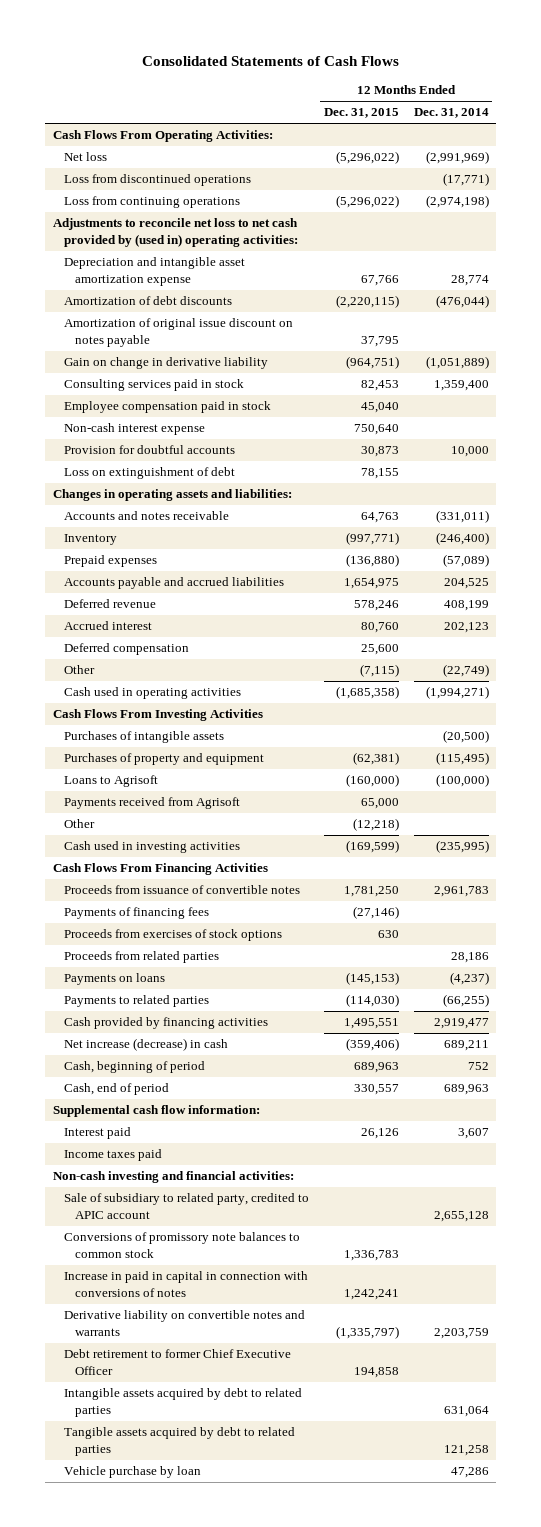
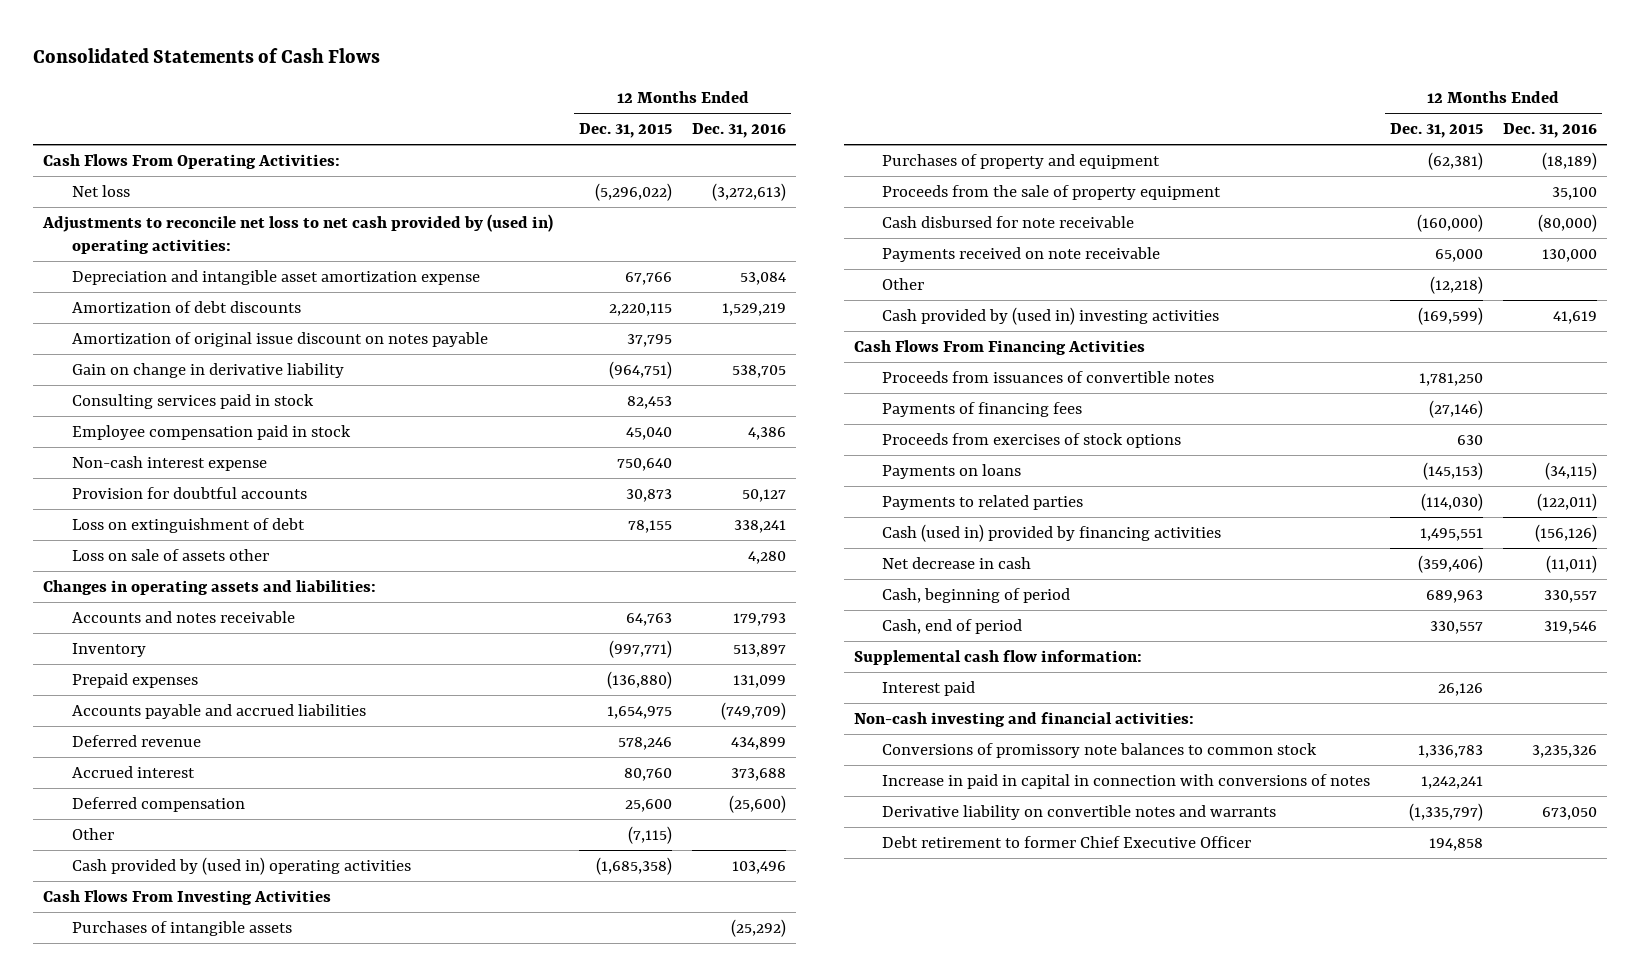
[413,108,489,119] Dec. 31, 2014 -> none
none -> [692,123,787,139] Dec. 31, 2016
[63,174,251,187] Loss from discontinued operations -> none
[63,196,240,209] Loss from continuing operations -> none
[335,295,399,309] (2,220,115) -> [609,302,673,316] 2,220,115
none -> [71,548,269,561] Loss on sale of assets other
[63,687,241,700] Cash used in operating activities -> [71,856,411,875] Cash provided by (used in) operating activities
[63,775,158,788] Loans to Agrisoft -> none
[63,797,240,810] Payments received from Agrisoft -> none
none -> [882,184,1222,200] Proceeds from the sale of property equipment
none -> [882,215,1135,228] Cash disbursed for note receivable
none -> [882,246,1161,262] Payments received on note receivable
[63,841,240,854] Cash used in investing activities -> [882,306,1220,325] Cash provided by (used in) investing activities
[63,885,300,895] Proceeds from issuance of convertible notes -> [882,370,1215,383] Proceeds from issuances of convertible notes
[63,951,219,964] Proceeds from related parties -> none
[63,1017,268,1030] Cash provided by financing activities -> [882,523,1222,542] Cash (used in) provided by financing activities
[63,1038,228,1052] Net increase (decrease) in cash -> [882,556,1032,569] Net decrease in cash
[63,1149,162,1162] Income taxes paid -> none
[63,1193,309,1220] Sale of subsidiary to related party, credited to APIC account -> none
[63,1388,302,1418] Intangible assets acquired by debt to related parties -> none
[63,1427,295,1457] Tangible assets acquired by debt to related parties -> none
[63,1466,201,1479] Vehicle purchase by loan -> none

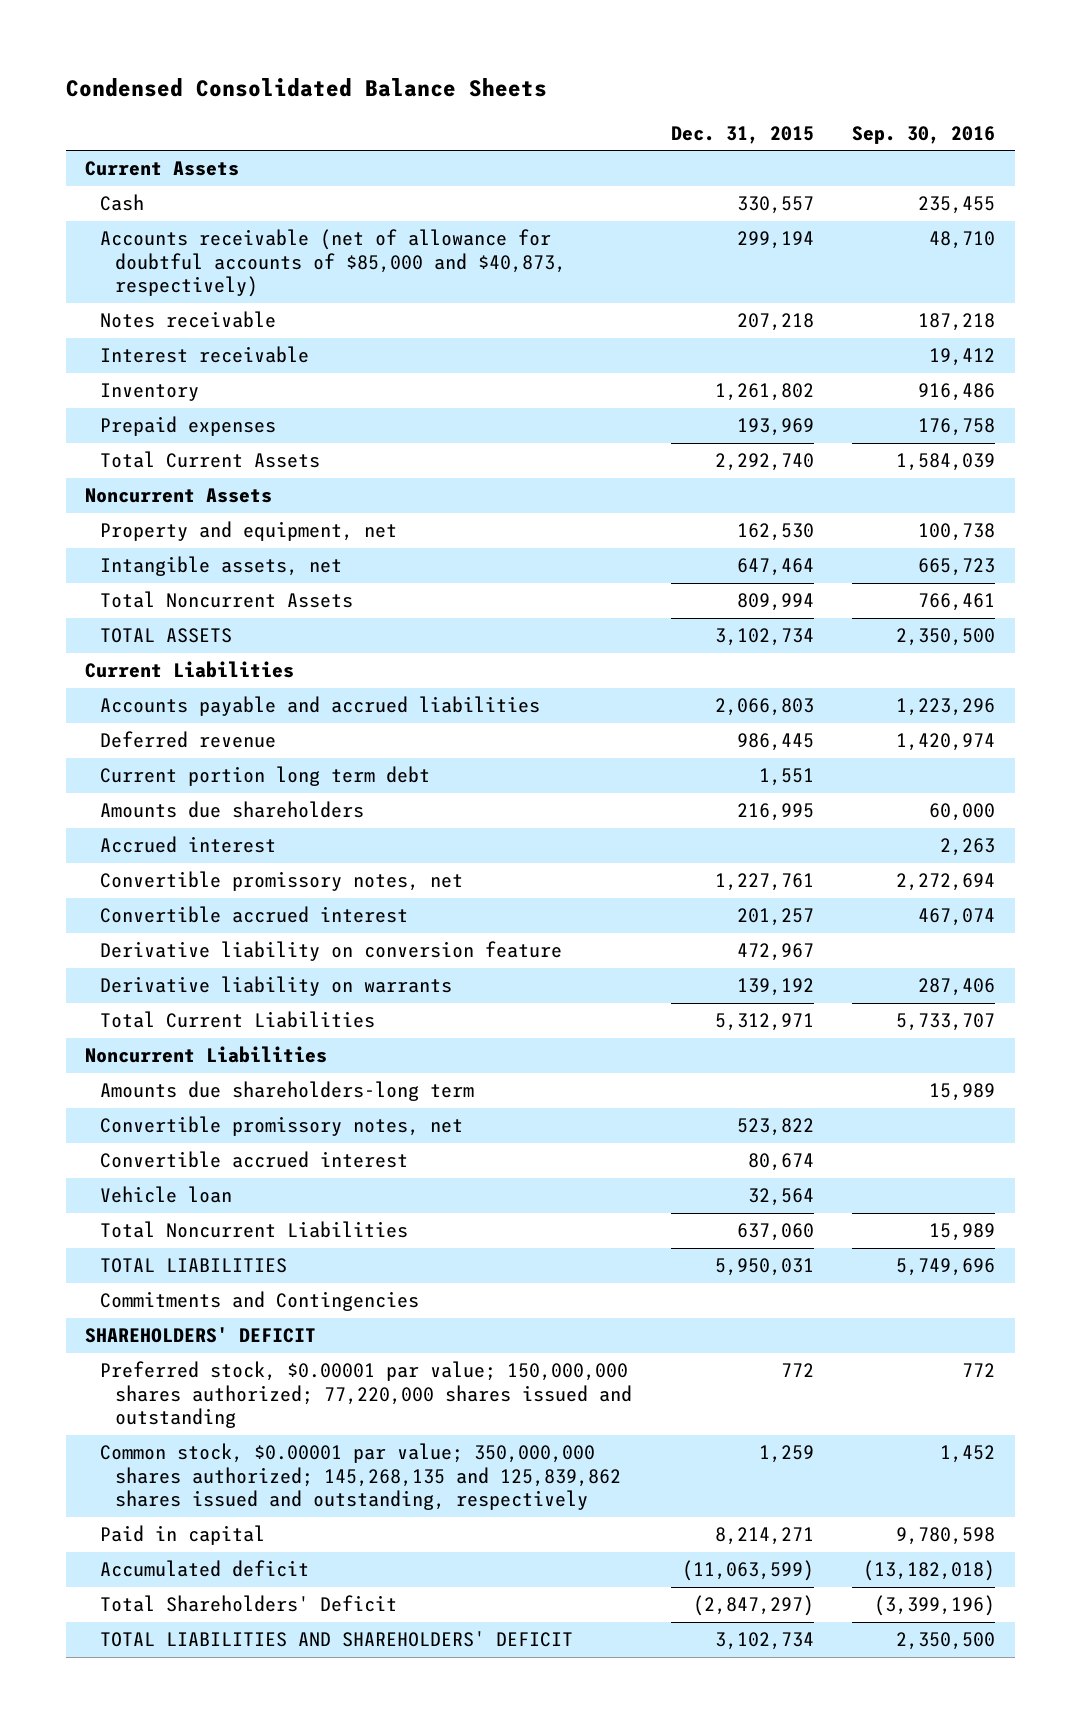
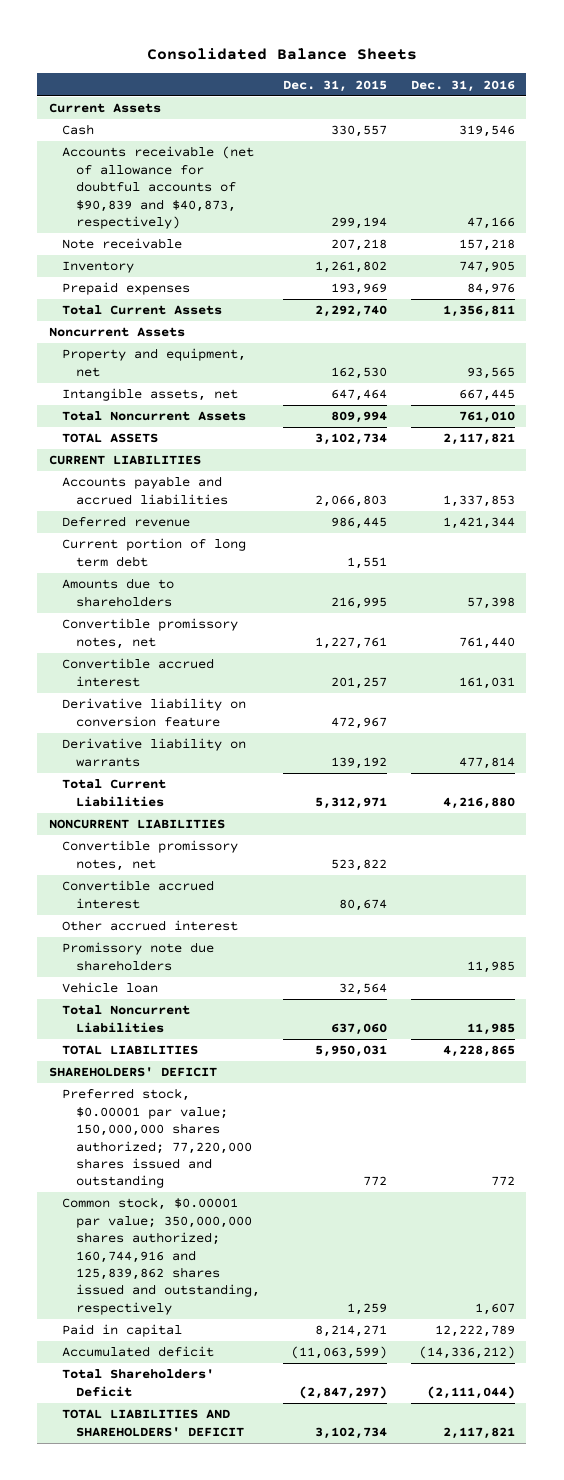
[65,78,547,98] Condensed Consolidated Balance Sheets -> [146,48,417,61] Consolidated Balance Sheets
[852,125,996,144] Sep. 30, 2016 -> none
none -> [410,79,515,92] Dec. 31, 2016
[100,346,310,364] Interest receivable -> none
[100,229,567,298] Accounts receivable (net of allowance for doubtful accounts of $85,000 and $40,873, respectively) -> [62,146,255,230] Accounts receivable (net of allowance for doubtful accounts of $90,839 and $40,873, respectively)
[100,311,277,329] Notes receivable -> [62,238,183,250] Note receivable
[85,661,295,679] Current Liabilities -> [48,455,201,466] CURRENT LIABILITIES
[100,836,277,854] Accrued interest -> none
[100,766,431,787] Current portion long term debt -> [62,538,247,567] Current portion of long term debt
[100,801,365,819] Amounts due shareholders -> [62,578,175,607] Amounts due to shareholders
[100,1081,475,1102] Amounts due shareholders-long term -> none
[85,1046,328,1064] Noncurrent Liabilities -> [48,819,225,830] NONCURRENT LIABILITIES
none -> [62,920,239,932] Other accrued interest
none -> [62,942,215,971] Promissory note due shareholders
[100,1291,420,1312] Commitments and Contingencies -> none
[100,1443,622,1511] Common stock, $0.00001 par value; 350,000,000 shares authorized; 145,268,135 and 125,839,862 shares issued and outstanding, respectively -> [62,1197,260,1315] Common stock, $0.00001 par value; 350,000,000 shares authorized; 160,744,916 and 125,839,862 shares issued and outstanding, respectively

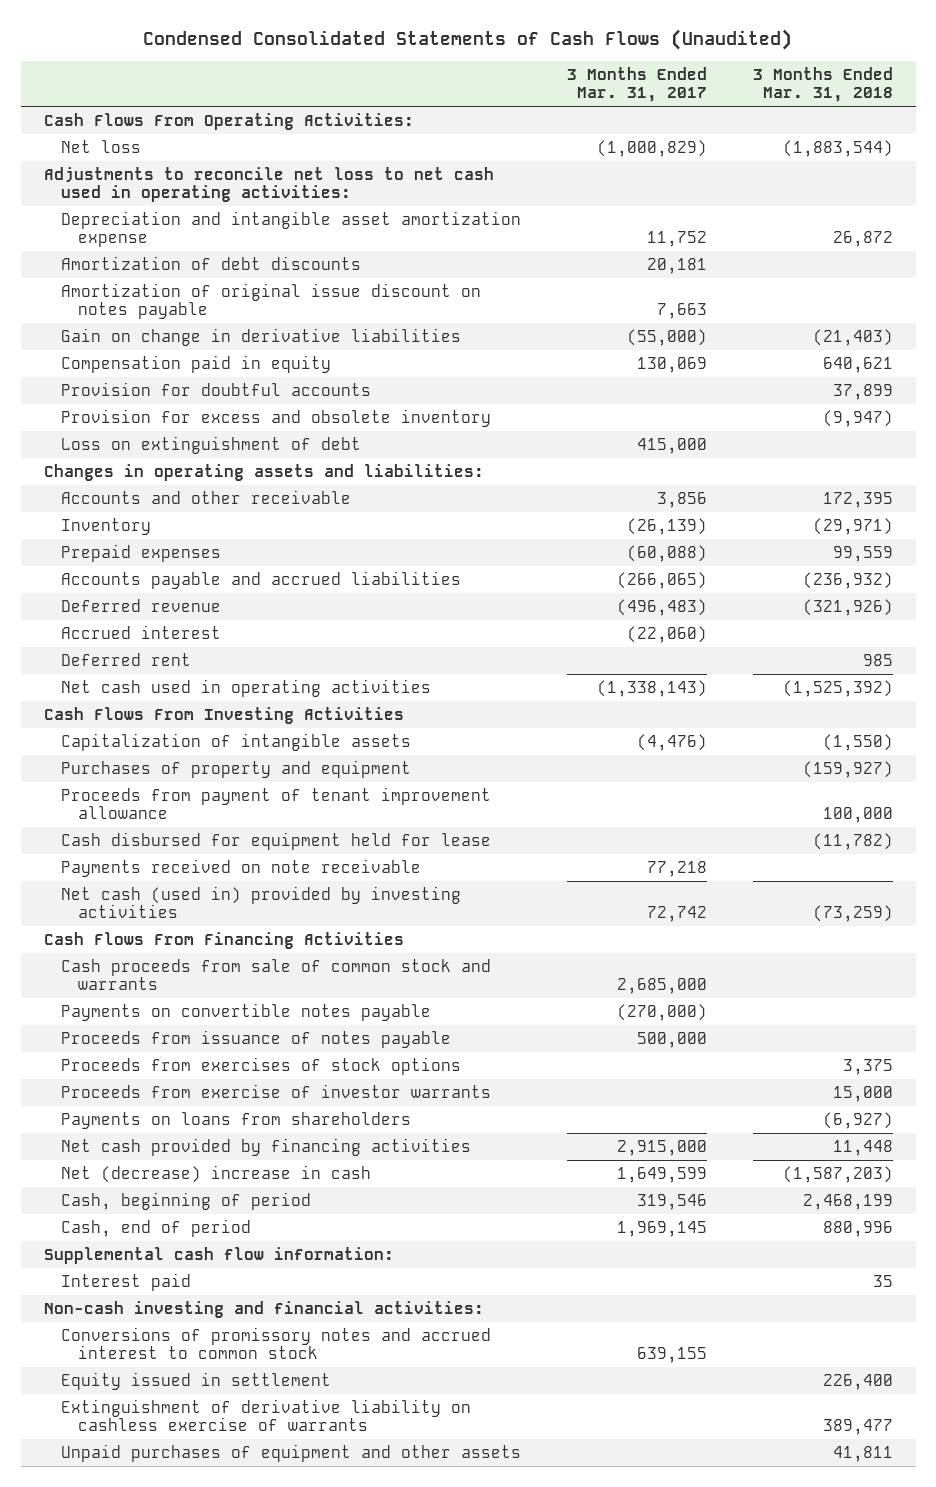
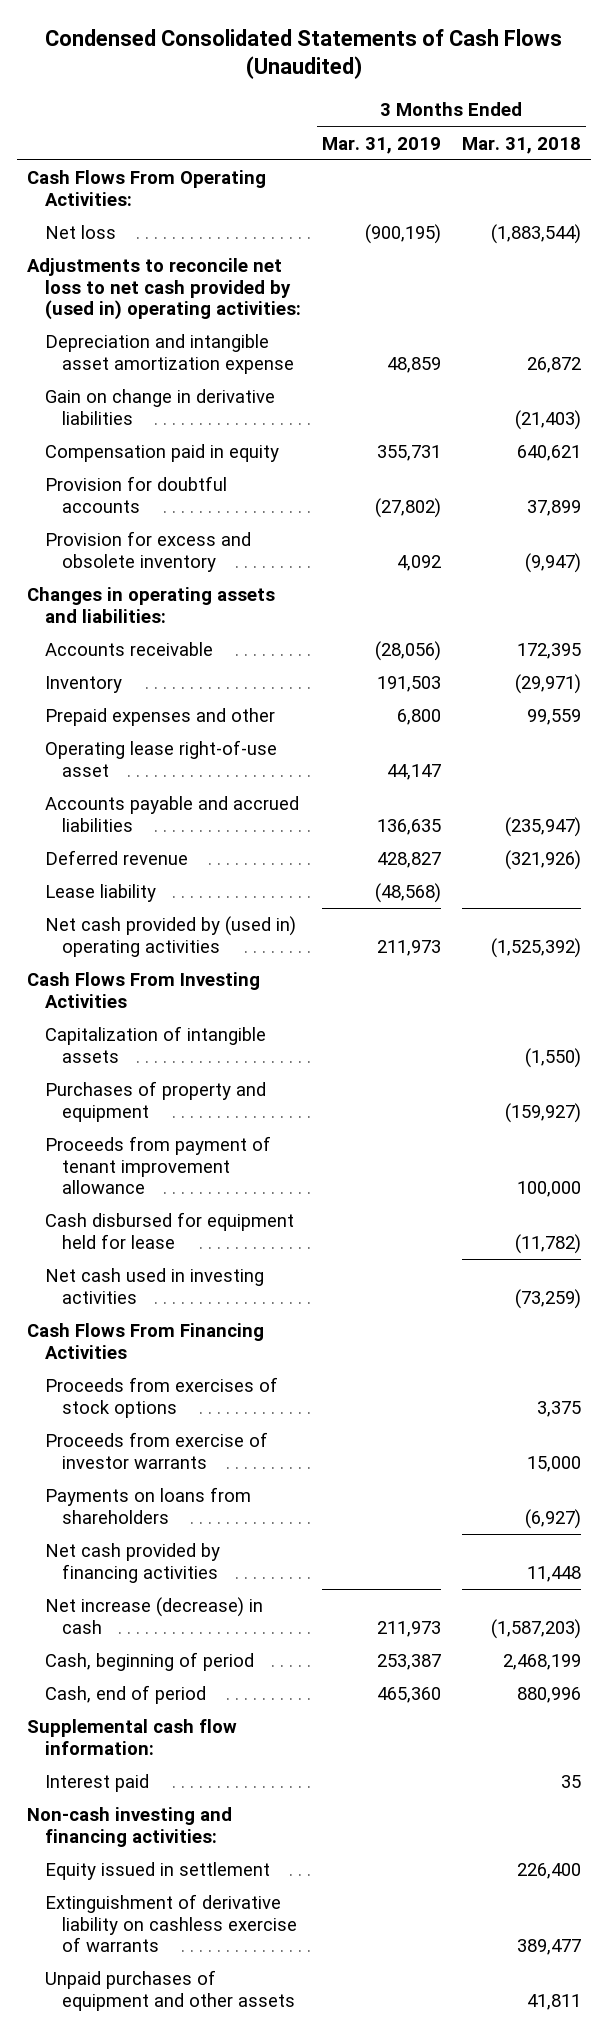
[566,66,707,103] 3 Months Ended Mar. 31, 2017 -> none
none -> [321,136,441,154] Mar. 31, 2019
[43,166,494,203] Adjustments to reconcile net loss to net cash used in operating activities: -> [27,258,301,321] Adjustments to reconcile net loss to net cash provided by (used in) operating activities:
[61,255,362,270] Amortization of debt discounts -> none
[61,282,482,320] Amortization of original issue discount on notes payable -> none
[61,435,362,454] Loss on extinguishment of debt -> none
[61,489,352,504] Accounts and other receivable -> [44,642,213,657] Accounts receivable
[61,543,222,562] Prepaid expenses -> [44,708,275,727] Prepaid expenses and other
none -> [44,740,277,777] Operating lease right-of-use asset
[802,571,893,589] (236,932) -> [504,816,581,837] (235,947)
[61,624,222,639] Accrued interest -> none
[61,652,192,666] Deferred rent -> none
none -> [44,884,156,903] Lease liability
[61,678,432,697] Net cash used in operating activities -> [44,916,296,957] Net cash provided by (used in) operating activities
[61,858,422,877] Payments received on note receivable -> none
[61,885,462,919] Net cash (used in) provided by investing activities -> [44,1268,264,1304] Net cash used in investing activities
[61,958,492,991] Cash proceeds from sale of common stock and warrants -> none
[61,1002,432,1021] Payments on convertible notes payable -> none
[61,1029,452,1048] Proceeds from issuance of notes payable -> none
[61,1164,372,1183] Net (decrease) increase in cash -> [44,1597,263,1634] Net increase (decrease) in cash
[61,1326,492,1360] Conversions of promissory notes and accrued interest to common stock -> none
[43,1300,484,1318] Non-cash investing and financial activities: -> [27,1807,233,1847] Non-cash investing and financing activities:

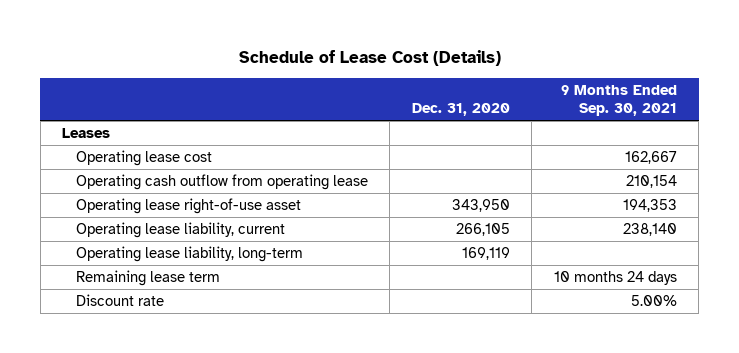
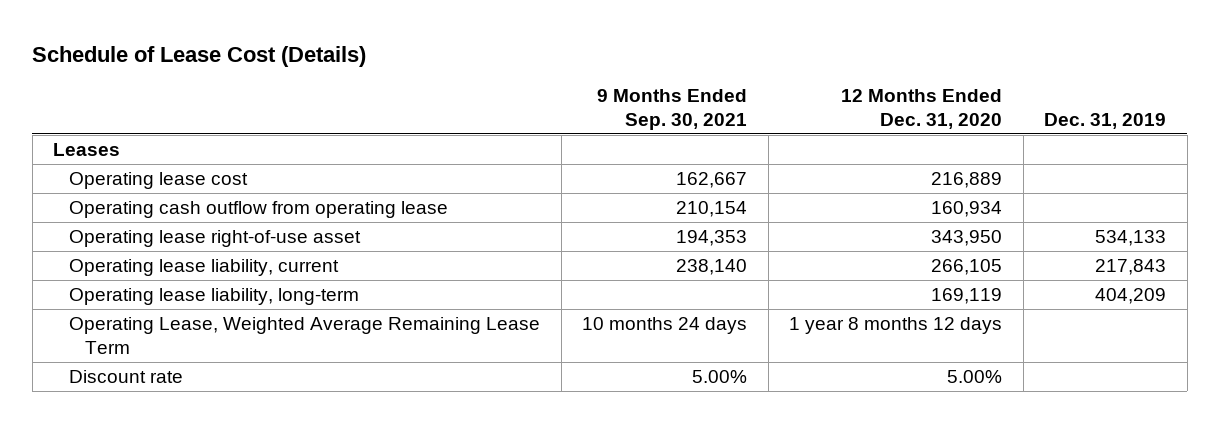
[411,103,510,117] Dec. 31, 2020 -> none
none -> [841,89,1003,129] 12 Months Ended Dec. 31, 2020
none -> [1044,112,1167,129] Dec. 31, 2019
[75,269,220,286] Remaining lease term -> [68,317,540,354] Operating Lease, Weighted Average Remaining Lease Term

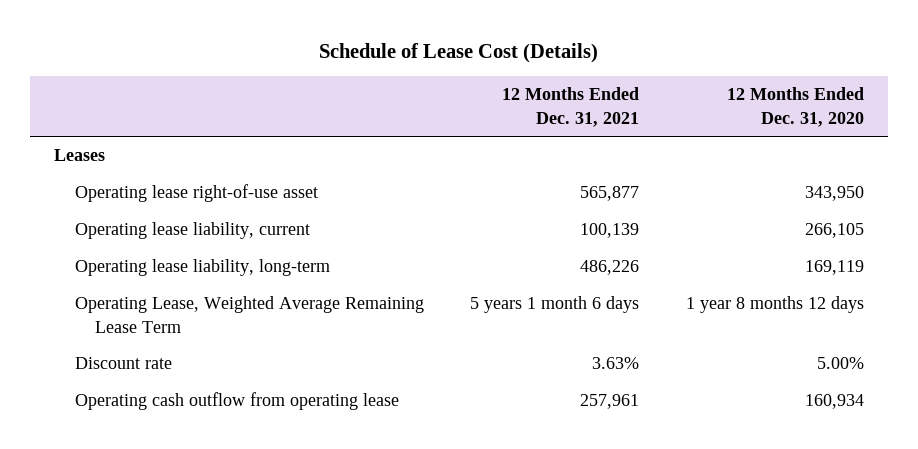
[597,89,748,130] 9 Months Ended Sep. 30, 2021 -> none
[1044,112,1167,129] Dec. 31, 2019 -> none
none -> [502,87,640,127] 12 Months Ended Dec. 31, 2021
[68,172,248,190] Operating lease cost -> none
[68,201,448,219] Operating cash outflow from operating lease -> [74,392,399,411] Operating cash outflow from operating lease

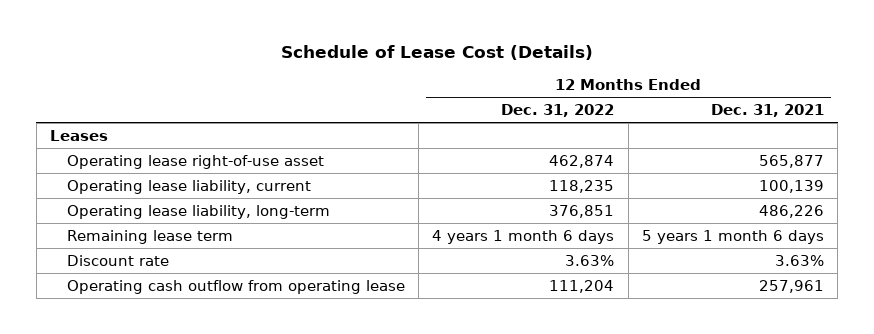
[727,87,865,127] 12 Months Ended Dec. 31, 2020 -> none
none -> [501,104,615,118] Dec. 31, 2022
[74,296,424,333] Operating Lease, Weighted Average Remaining Lease Term -> [66,229,233,244] Remaining lease term

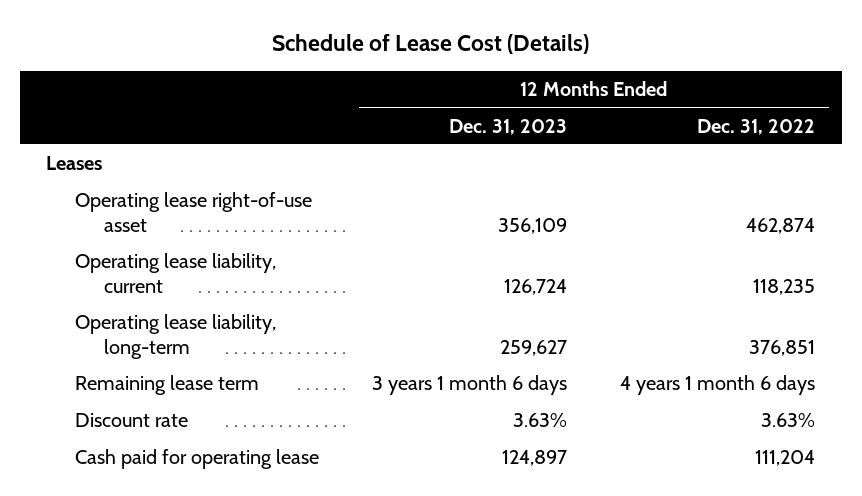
[710,104,824,118] Dec. 31, 2021 -> none
none -> [449,118,568,135] Dec. 31, 2023
[66,279,405,294] Operating cash outflow from operating lease -> [75,449,320,470] Cash paid for operating lease

